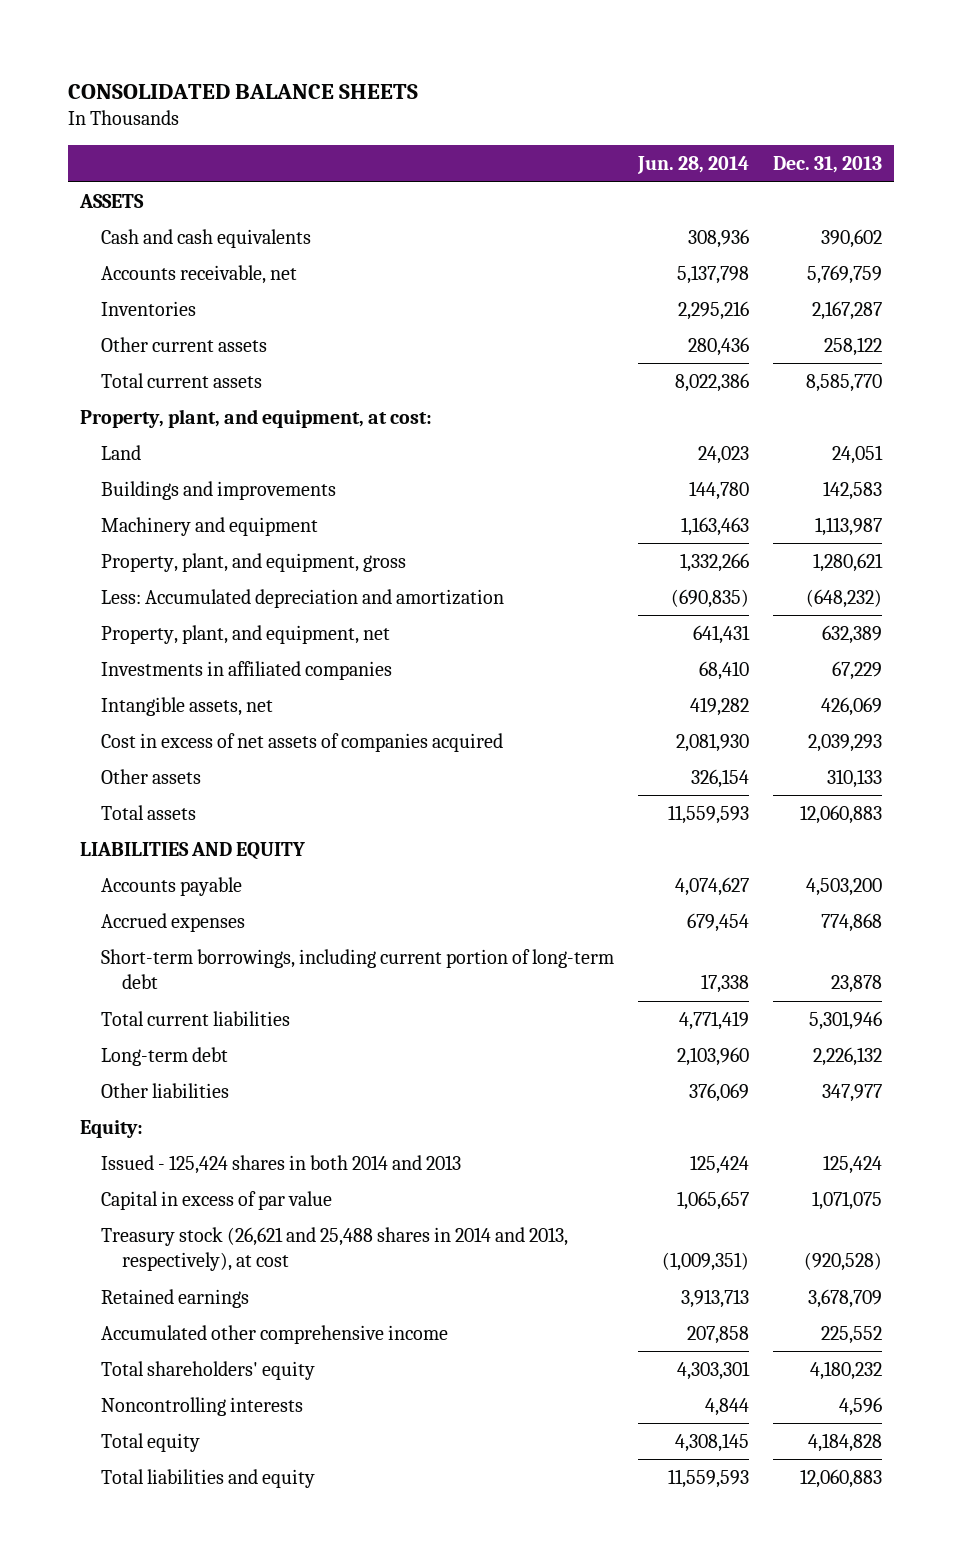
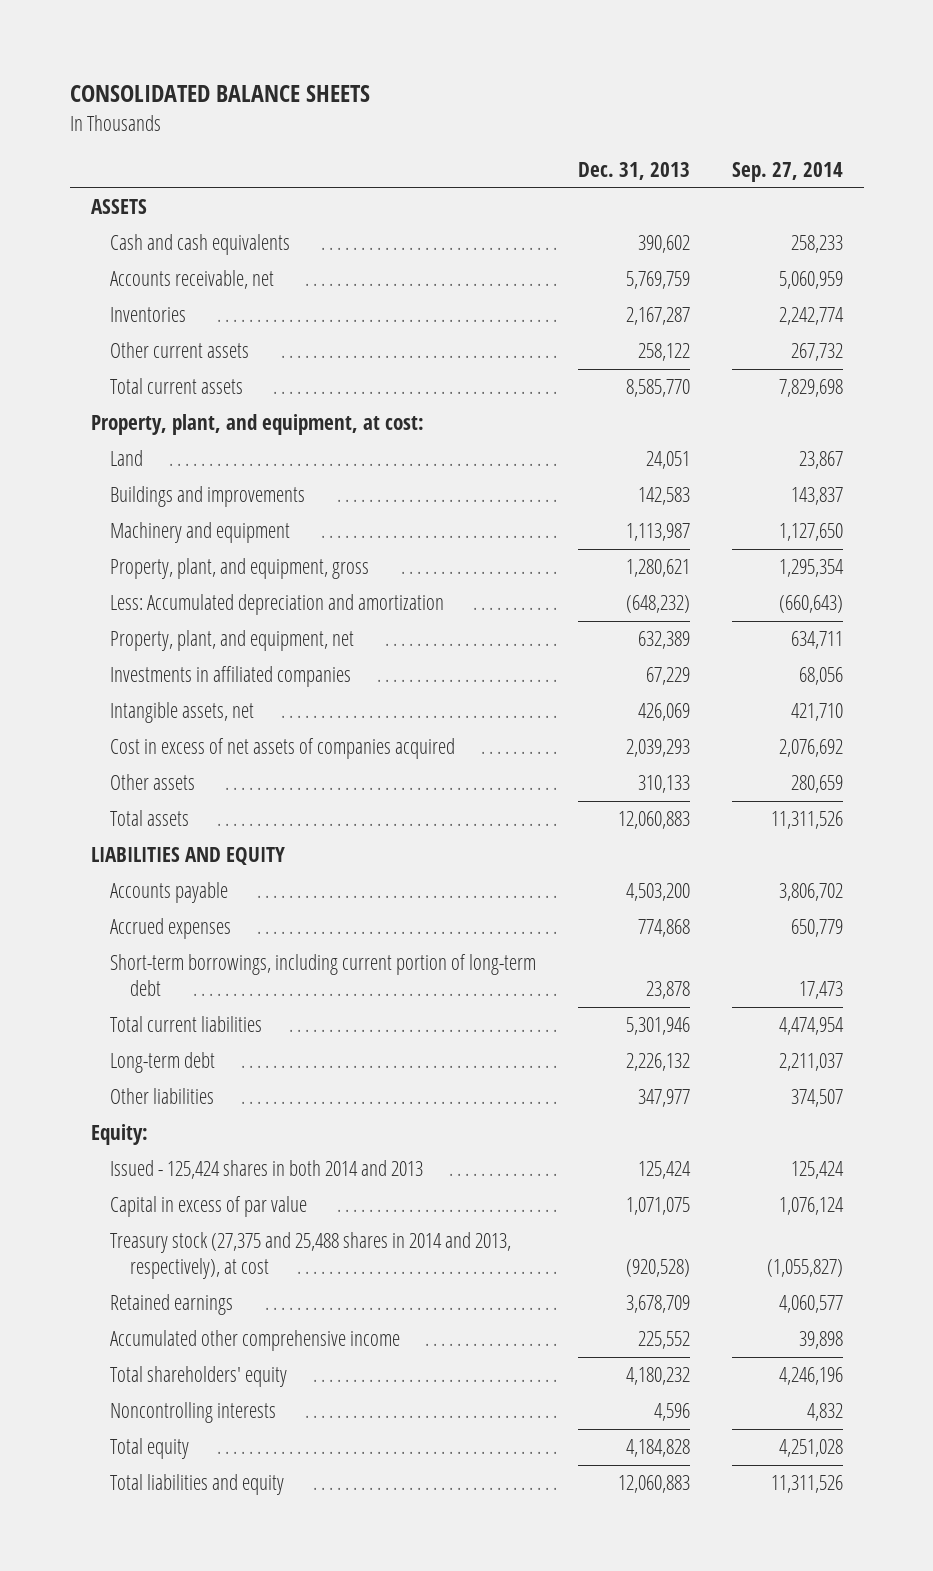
[636,156,749,175] Jun. 28, 2014 -> none
none -> [731,162,843,183] Sep. 27, 2014
[100,1226,568,1272] Treasury stock (26,621 and 25,488 shares in 2014 and 2013, respectively), at cost -> [110,1232,512,1280] Treasury stock (27,375 and 25,488 shares in 2014 and 2013, respectively), at cost

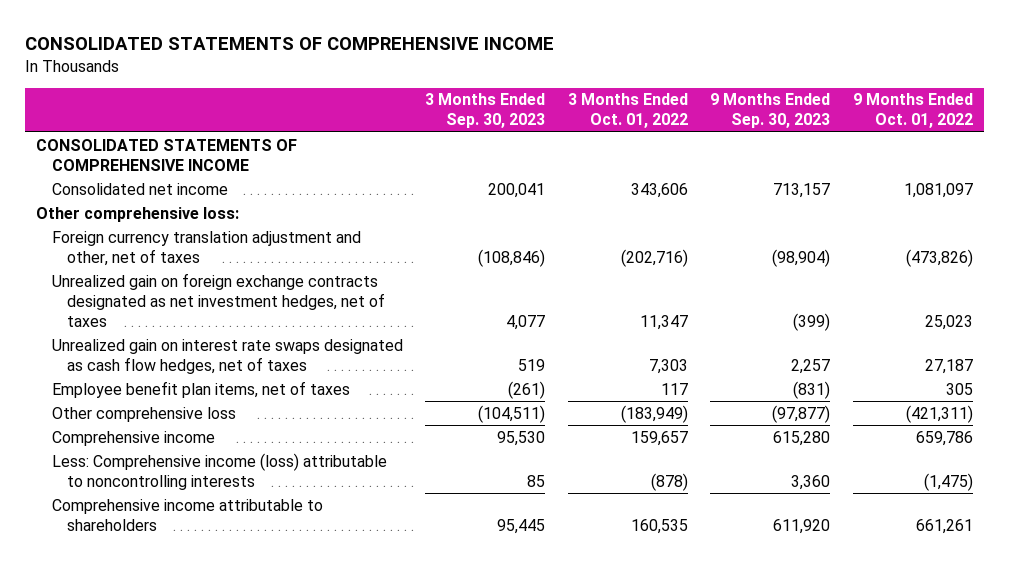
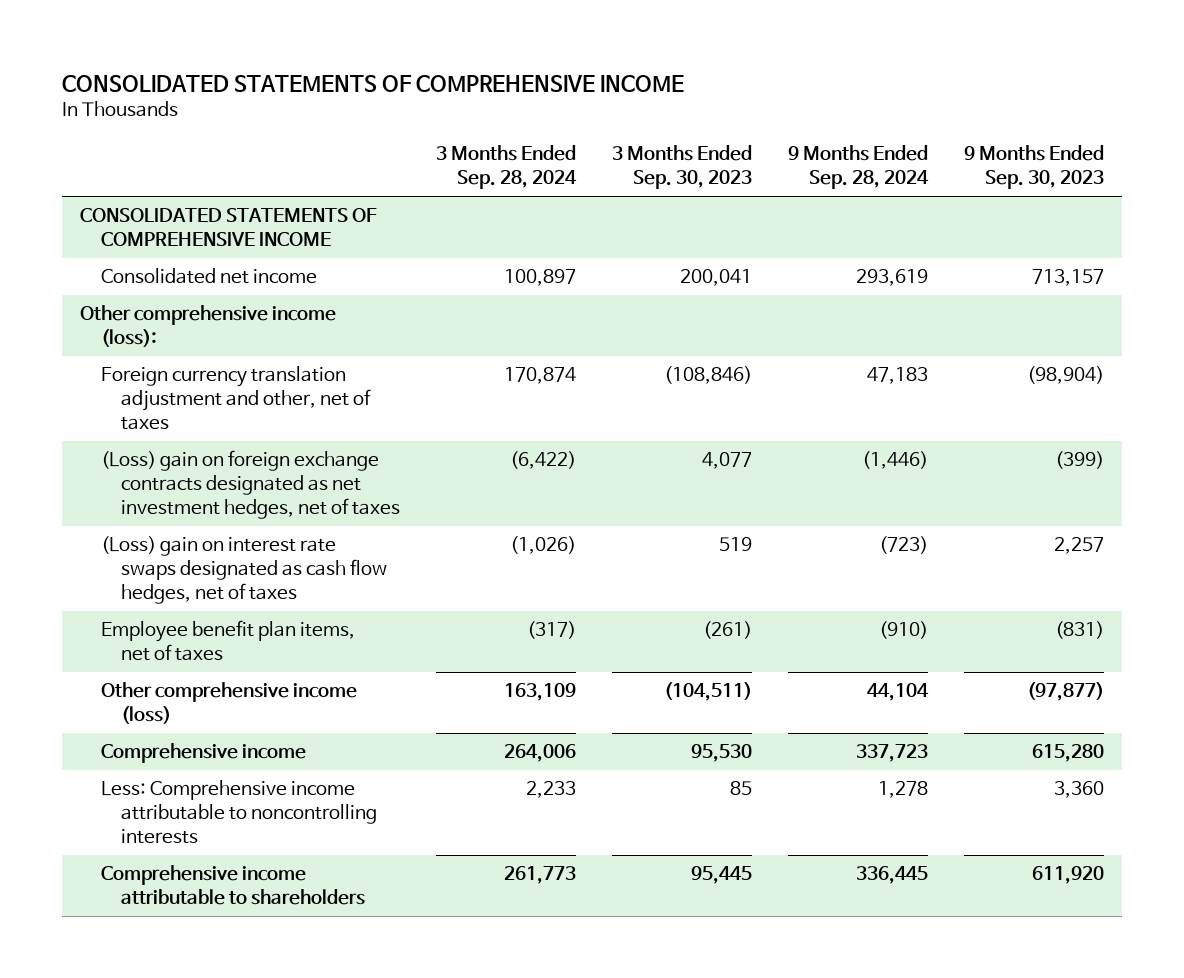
[567,93,688,129] 3 Months Ended Oct. 01, 2022 -> none
[852,93,973,129] 9 Months Ended Oct. 01, 2022 -> none
none -> [436,145,578,190] 3 Months Ended Sep. 28, 2024
none -> [788,145,930,190] 9 Months Ended Sep. 28, 2024
[36,206,240,222] Other comprehensive loss: -> [79,305,336,348] Other comprehensive income (loss):
[51,272,385,327] Unrealized gain on foreign exchange contracts designated as net investment hedges, net of taxes -> [100,450,401,520] (Loss) gain on foreign exchange contracts designated as net investment hedges, net of taxes
[51,338,403,374] Unrealized gain on interest rate swaps designated as cash flow hedges, net of taxes -> [100,536,388,605] (Loss) gain on interest rate swaps designated as cash flow hedges, net of taxes
[51,406,236,422] Other comprehensive loss -> [100,682,357,725] Other comprehensive income (loss)
[51,452,387,490] Less: Comprehensive income (loss) attributable to noncontrolling interests -> [100,780,378,845] Less: Comprehensive income attributable to noncontrolling interests

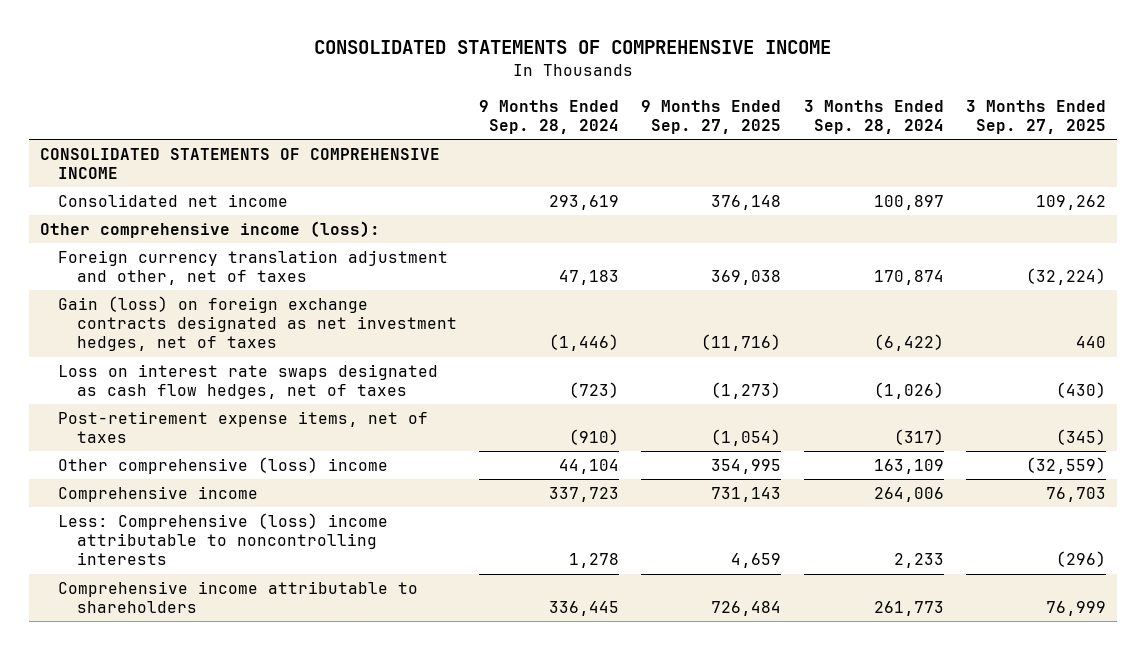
[612,145,753,190] 3 Months Ended Sep. 30, 2023 -> none
[964,145,1105,190] 9 Months Ended Sep. 30, 2023 -> none
none -> [641,99,782,135] 9 Months Ended Sep. 27, 2025
none -> [965,99,1106,135] 3 Months Ended Sep. 27, 2025
[100,450,401,520] (Loss) gain on foreign exchange contracts designated as net investment hedges, net of taxes -> [58,295,457,352] Gain (loss) on foreign exchange contracts designated as net investment hedges, net of taxes
[100,536,388,605] (Loss) gain on interest rate swaps designated as cash flow hedges, net of taxes -> [58,363,439,400] Loss on interest rate swaps designated as cash flow hedges, net of taxes
[100,620,355,662] Employee benefit plan items, net of taxes -> [58,410,429,444] Post-retirement expense items, net of taxes
[100,682,357,725] Other comprehensive income (loss) -> [58,456,389,474] Other comprehensive (loss) income
[100,780,378,845] Less: Comprehensive income attributable to noncontrolling interests -> [58,512,389,566] Less: Comprehensive (loss) income attributable to noncontrolling interests

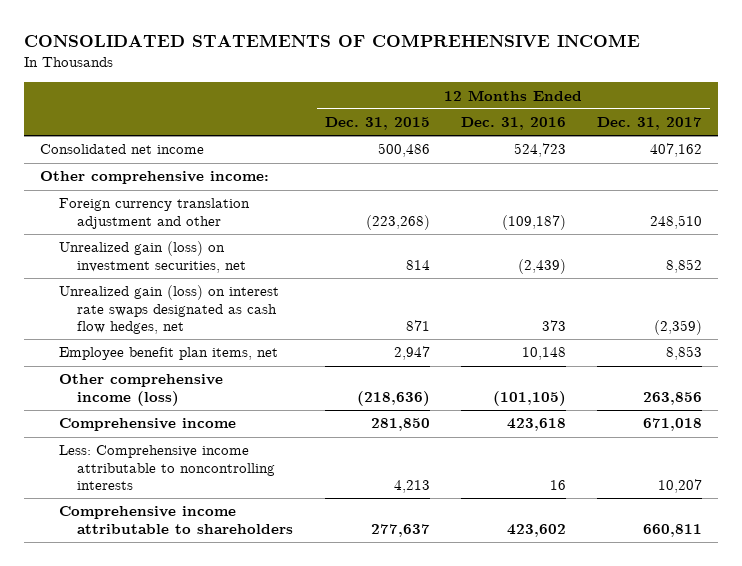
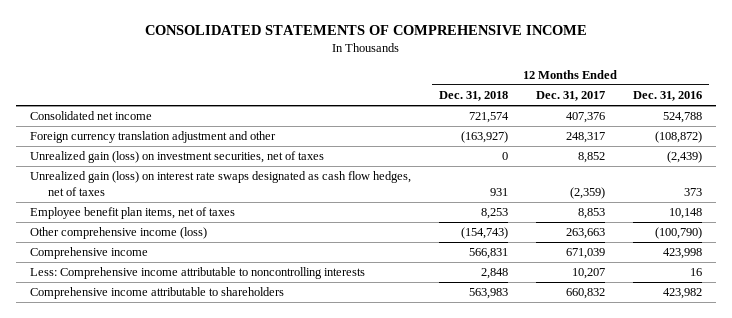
[324,117,430,131] Dec. 31, 2015 -> none
none -> [438,91,508,102] Dec. 31, 2018
[40,171,270,185] Other comprehensive income: -> none
[513,143,566,158] 524,723 -> [662,112,702,124] 524,788
[649,143,702,158] 407,162 -> [565,112,605,124] 407,376
[501,214,566,230] (109,187) -> [654,131,702,144] (108,872)
[649,214,702,229] 248,510 -> [565,132,605,144] 248,317
[58,241,247,273] Unrealized gain (loss) on investment securities, net -> [29,151,324,164] Unrealized gain (loss) on investment securities, net of taxes
[58,285,279,334] Unrealized gain (loss) on interest rate swaps designated as cash flow hedges, net -> [29,171,411,197] Unrealized gain (loss) on interest rate swaps designated as cash flow hedges, net of taxes
[58,347,278,361] Employee benefit plan items, net -> [29,207,235,220] Employee benefit plan items, net of taxes
[492,390,566,406] (101,105) -> [654,227,702,240] (100,790)
[642,391,702,405] 263,856 -> [565,228,605,240] 263,663
[506,418,566,432] 423,618 -> [662,248,702,260] 423,998
[642,418,702,432] 671,018 -> [565,248,605,260] 671,039
[506,523,566,537] 423,602 -> [662,288,702,300] 423,982
[642,523,702,537] 660,811 -> [565,288,605,300] 660,832

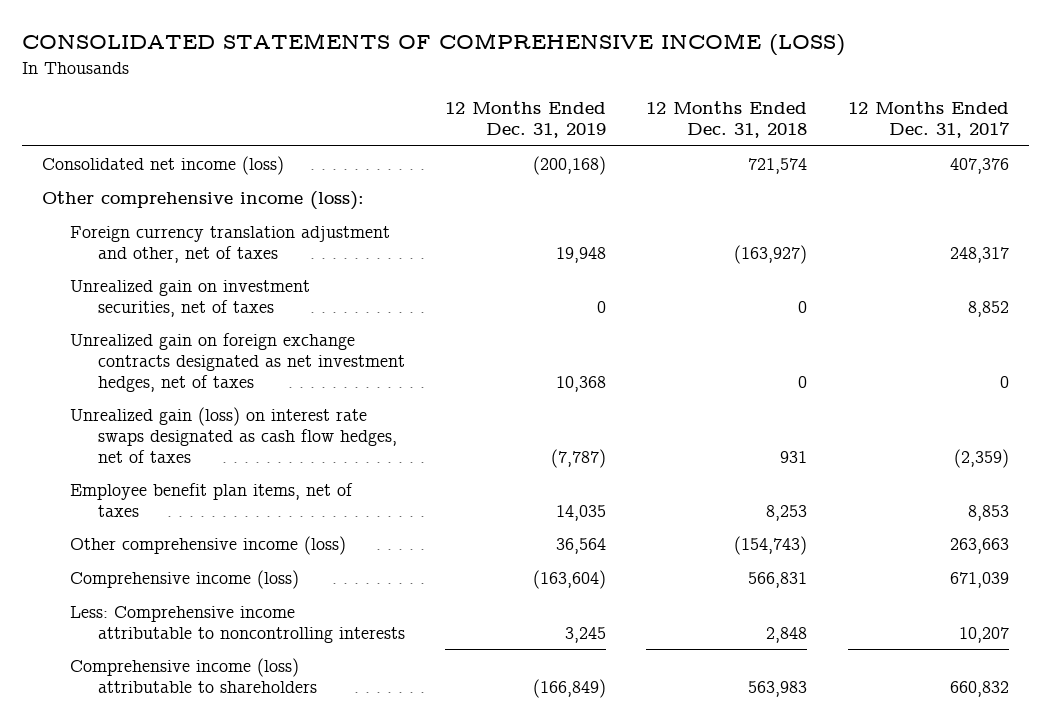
[144,25,587,36] CONSOLIDATED STATEMENTS OF COMPREHENSIVE INCOME -> [21,33,845,57] CONSOLIDATED STATEMENTS OF COMPREHENSIVE INCOME (LOSS)
[632,91,702,102] Dec. 31, 2016 -> none
none -> [445,101,607,139] 12 Months Ended Dec. 31, 2019
[29,111,152,121] Consolidated net income -> [41,155,284,175] Consolidated net income (loss)
none -> [41,190,364,210] Other comprehensive income (loss):
[29,131,276,144] Foreign currency translation adjustment and other -> [69,225,390,263] Foreign currency translation adjustment and other, net of taxes
[29,151,324,164] Unrealized gain (loss) on investment securities, net of taxes -> [69,279,310,317] Unrealized gain on investment securities, net of taxes
none -> [69,332,405,392] Unrealized gain on foreign exchange contracts designated as net investment hedges, net of taxes
[29,247,148,260] Comprehensive income -> [69,569,299,589] Comprehensive income (loss)
[29,287,284,300] Comprehensive income attributable to shareholders -> [69,657,317,693] Comprehensive income (loss) attributable to shareholders

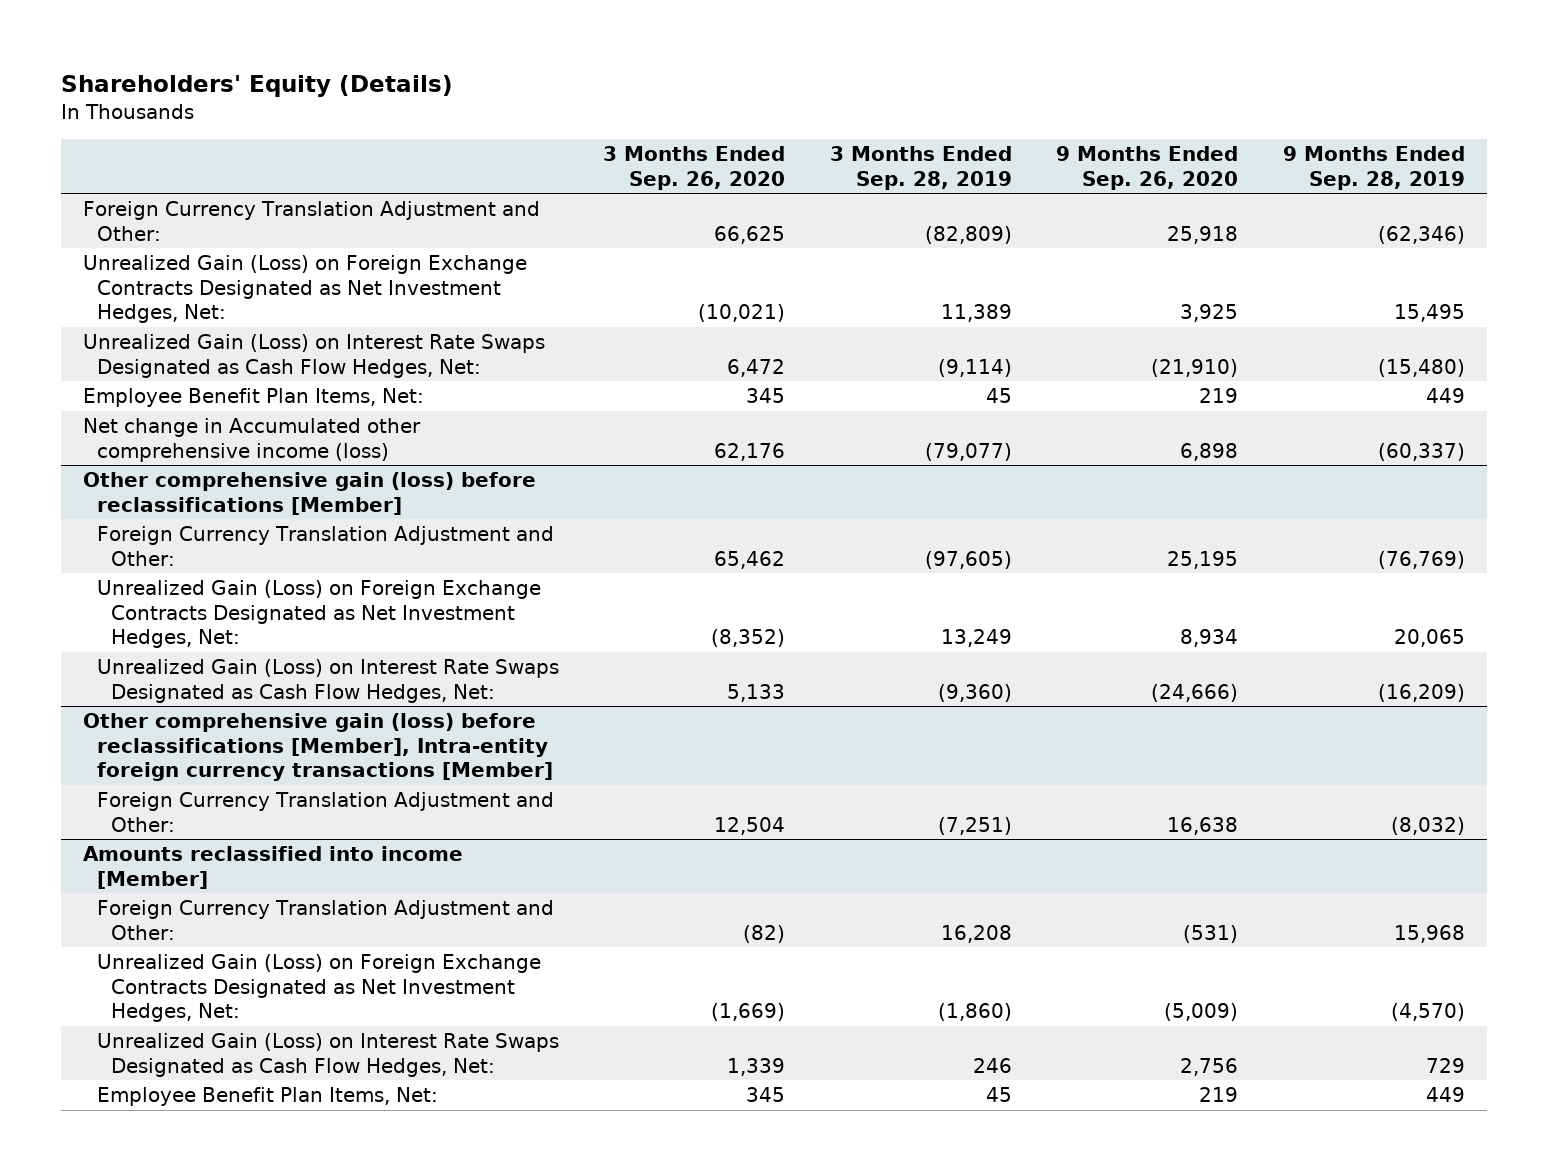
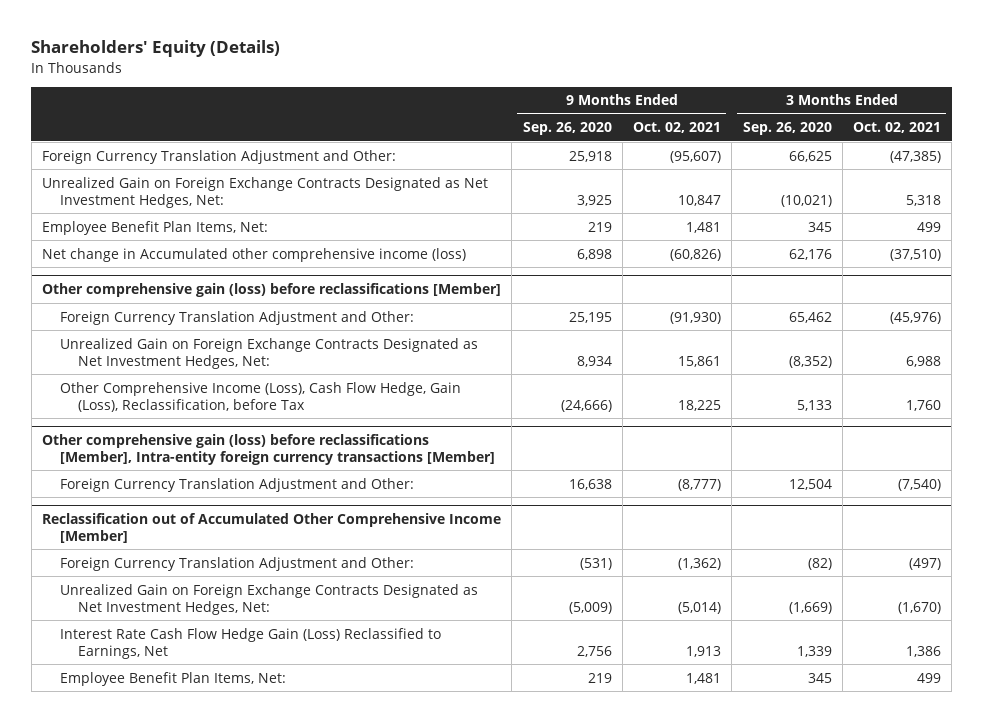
[829,146,1012,190] 3 Months Ended Sep. 28, 2019 -> none
[1282,146,1465,190] 9 Months Ended Sep. 28, 2019 -> none
none -> [633,122,722,134] Oct. 02, 2021
none -> [853,122,942,134] Oct. 02, 2021
[82,334,545,378] Unrealized Gain (Loss) on Interest Rate Swaps Designated as Cash Flow Hedges, Net: -> none
[82,255,527,324] Unrealized Gain (Loss) on Foreign Exchange Contracts Designated as Net Investment Hedges, Net: -> [42,176,489,208] Unrealized Gain on Foreign Exchange Contracts Designated as Net Investment Hedges, Net:
[97,580,542,649] Unrealized Gain (Loss) on Foreign Exchange Contracts Designated as Net Investment Hedges, Net: -> [59,337,478,369] Unrealized Gain on Foreign Exchange Contracts Designated as Net Investment Hedges, Net:
[97,659,560,703] Unrealized Gain (Loss) on Interest Rate Swaps Designated as Cash Flow Hedges, Net: -> [59,381,461,412] Other Comprehensive Income (Loss), Cash Flow Hedge, Gain (Loss), Reclassification, before Tax
[82,846,463,889] Amounts reclassified into income [Member] -> [42,513,502,543] Reclassification out of Accumulated Other Comprehensive Income [Member]
[97,954,542,1023] Unrealized Gain (Loss) on Foreign Exchange Contracts Designated as Net Investment Hedges, Net: -> [59,583,478,615] Unrealized Gain on Foreign Exchange Contracts Designated as Net Investment Hedges, Net:
[97,1033,560,1077] Unrealized Gain (Loss) on Interest Rate Swaps Designated as Cash Flow Hedges, Net: -> [59,627,441,659] Interest Rate Cash Flow Hedge Gain (Loss) Reclassified to Earnings, Net

